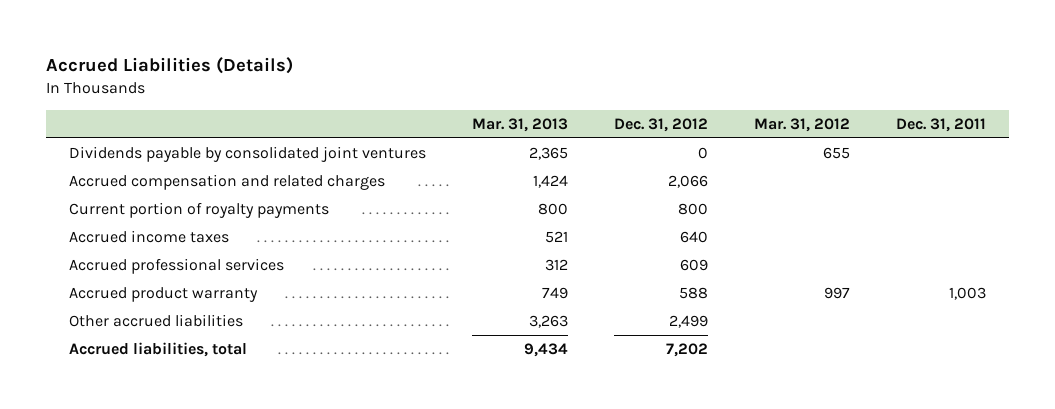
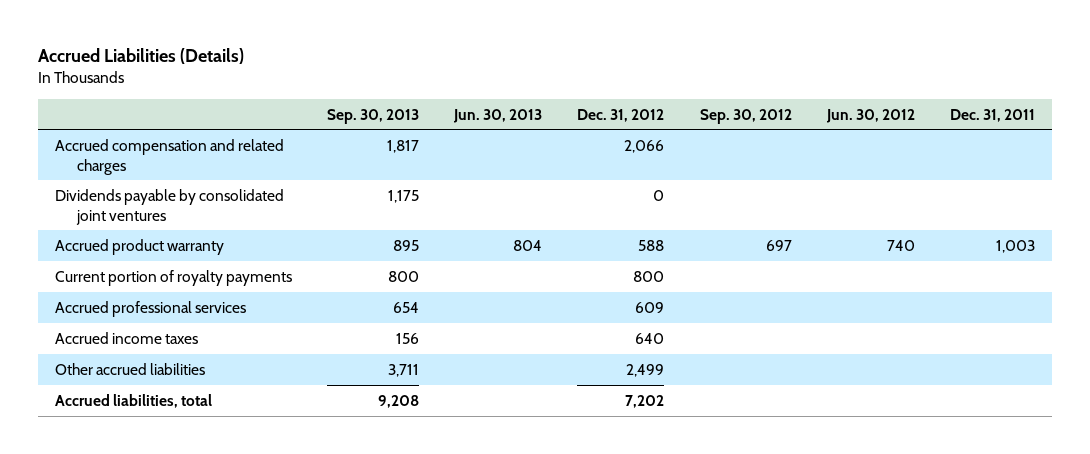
[472,117,569,132] Mar. 31, 2013 -> none
[754,117,851,132] Mar. 31, 2012 -> none
none -> [327,108,420,124] Sep. 30, 2013
none -> [453,108,543,123] Jun. 30, 2013
none -> [699,108,792,124] Sep. 30, 2012
none -> [825,108,915,123] Jun. 30, 2012
[69,146,427,163] Dividends payable by consolidated joint ventures -> [55,188,285,225] Dividends payable by consolidated joint ventures
[69,287,259,303] Accrued product warranty -> [55,238,225,255] Accrued product warranty
[69,230,230,244] Accrued income taxes -> [55,331,199,344] Accrued income taxes

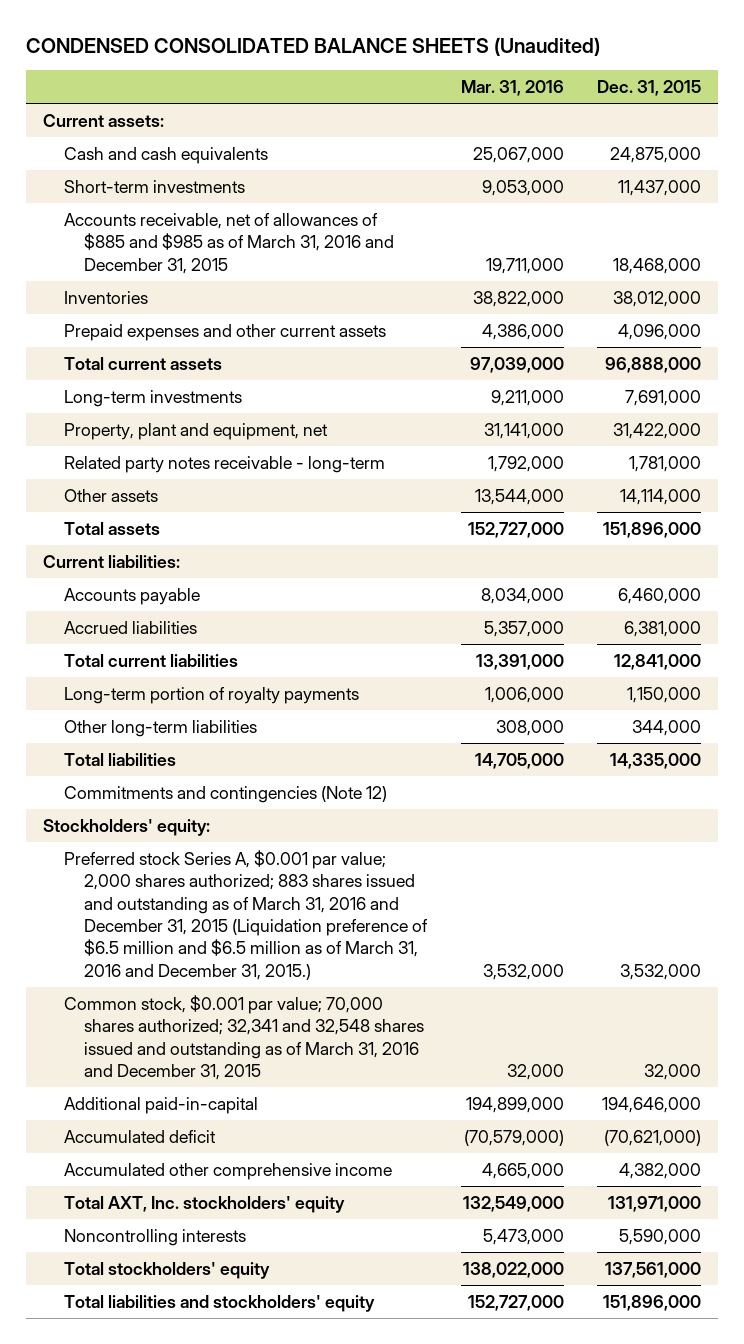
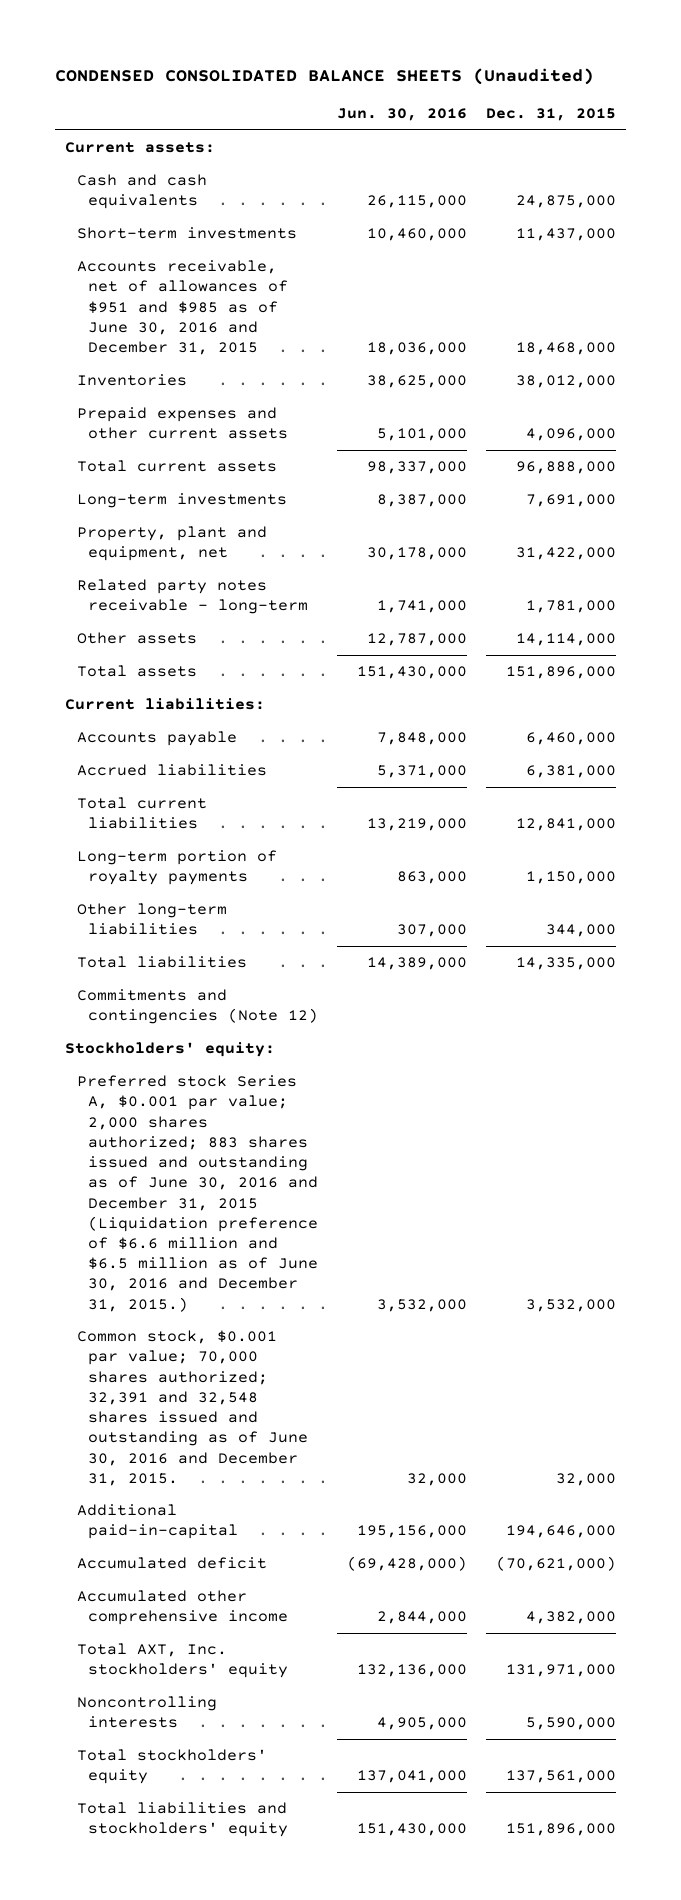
[460,80,564,97] Mar. 31, 2016 -> none
none -> [337,108,468,122] Jun. 30, 2016
[63,212,395,274] Accounts receivable, net of allowances of $885 and $985 as of March 31, 2016 and December 31, 2015 -> [76,260,289,356] Accounts receivable, net of allowances of $951 and $985 as of June 30, 2016 and December 31, 2015
[63,849,429,980] Preferred stock Series A, $0.001 par value; 2,000 shares authorized; 883 shares issued and outstanding as of March 31, 2016 and December 31, 2015 (Liquidation preference of $6.5 million and $6.5 million as of March 31, 2016 and December 31, 2015.) -> [76,1075,319,1312] Preferred stock Series A, $0.001 par value; 2,000 shares authorized; 883 shares issued and outstanding as of June 30, 2016 and December 31, 2015 (Liquidation preference of $6.6 million and $6.5 million as of June 30, 2016 and December 31, 2015.)
[63,994,425,1080] Common stock, $0.001 par value; 70,000 shares authorized; 32,341 and 32,548 shares issued and outstanding as of March 31, 2016 and December 31, 2015 -> [76,1330,309,1486] Common stock, $0.001 par value; 70,000 shares authorized; 32,391 and 32,548 shares issued and outstanding as of June 30, 2016 and December 31, 2015.

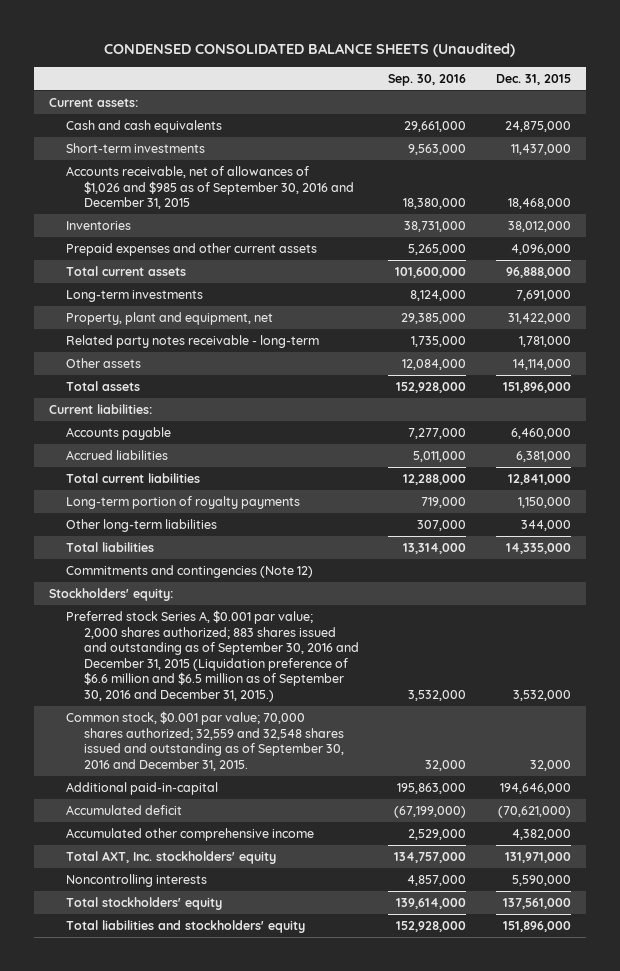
[337,108,468,122] Jun. 30, 2016 -> none
none -> [388,73,467,86] Sep. 30, 2016
[76,260,289,356] Accounts receivable, net of allowances of $951 and $985 as of June 30, 2016 and December 31, 2015 -> [66,165,354,210] Accounts receivable, net of allowances of $1,026 and $985 as of September 30, 2016 and December 31, 2015
[76,1075,319,1312] Preferred stock Series A, $0.001 par value; 2,000 shares authorized; 883 shares issued and outstanding as of June 30, 2016 and December 31, 2015 (Liquidation preference of $6.6 million and $6.5 million as of June 30, 2016 and December 31, 2015.) -> [66,609,359,703] Preferred stock Series A, $0.001 par value; 2,000 shares authorized; 883 shares issued and outstanding as of September 30, 2016 and December 31, 2015 (Liquidation preference of $6.6 million and $6.5 million as of September 30, 2016 and December 31, 2015.)
[76,1330,309,1486] Common stock, $0.001 par value; 70,000 shares authorized; 32,391 and 32,548 shares issued and outstanding as of June 30, 2016 and December 31, 2015. -> [66,710,344,771] Common stock, $0.001 par value; 70,000 shares authorized; 32,559 and 32,548 shares issued and outstanding as of September 30, 2016 and December 31, 2015.

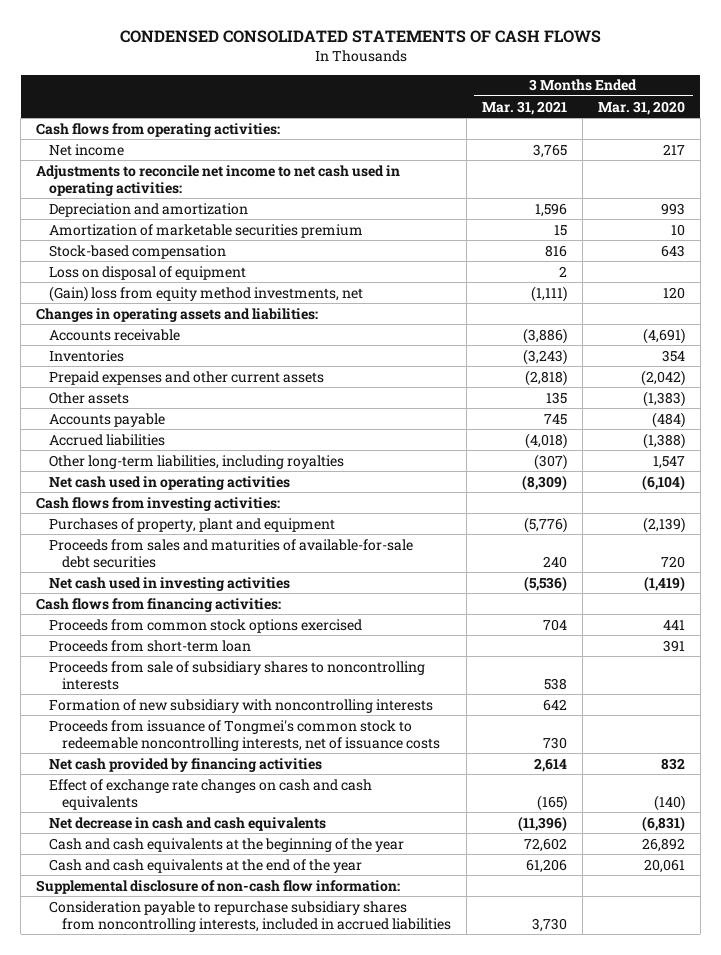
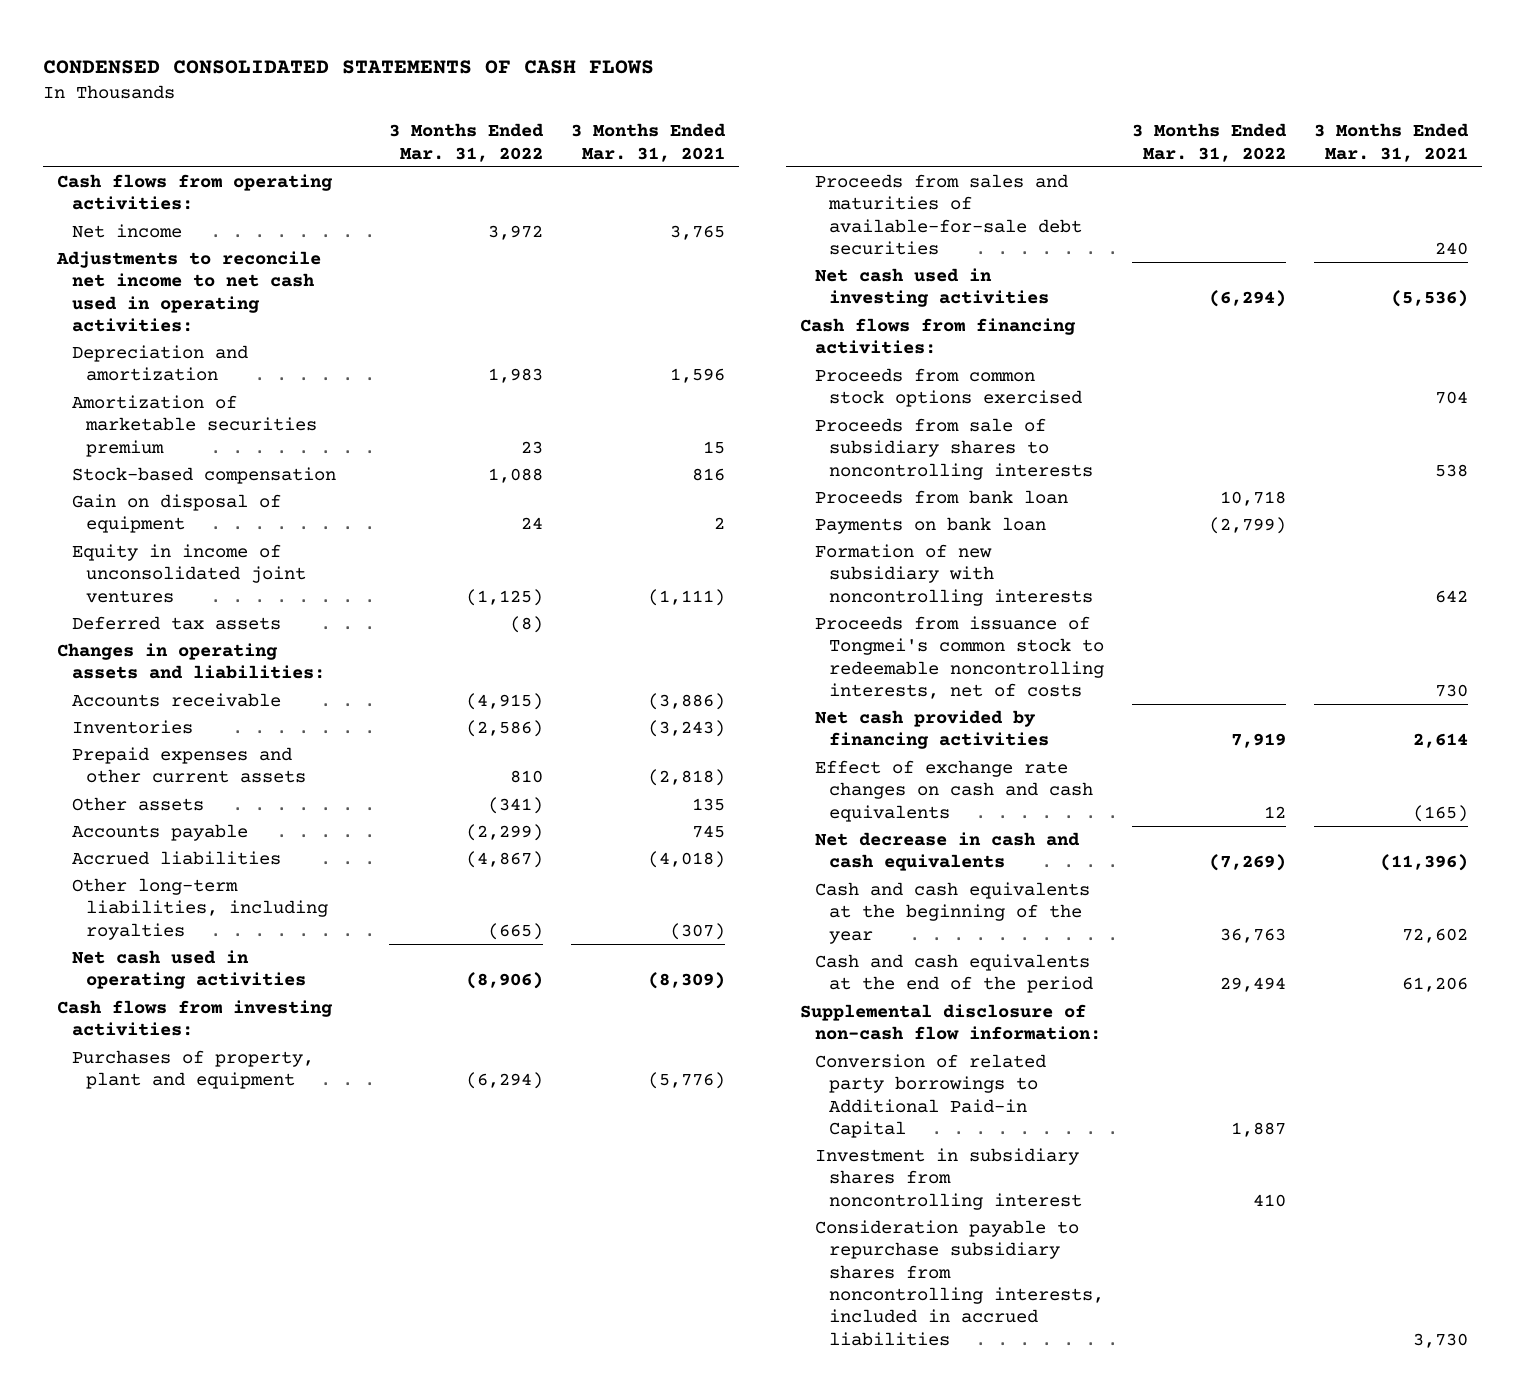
[597,100,685,115] Mar. 31, 2020 -> none
none -> [389,123,545,162] 3 Months Ended Mar. 31, 2022
[49,265,247,280] Loss on disposal of equipment -> [71,494,281,534] Gain on disposal of equipment
[49,285,364,302] (Gain) loss from equity method investments, net -> [71,544,307,603] Equity in income of unconsolidated joint ventures
none -> [71,616,281,631] Deferred tax assets
[49,639,252,652] Proceeds from short-term loan -> none
none -> [814,490,1068,505] Proceeds from bank loan
none -> [814,517,1046,535] Payments on bank loan
[49,719,440,751] Proceeds from issuance of Tongmei's common stock to redeemable noncontrolling interests, net of issuance costs -> [814,616,1105,700] Proceeds from issuance of Tongmei's common stock to redeemable noncontrolling interests, net of costs
[49,858,363,873] Cash and cash equivalents at the end of the year -> [814,954,1094,994] Cash and cash equivalents at the end of the period
none -> [814,1054,1046,1139] Conversion of related party borrowings to Additional Paid-in Capital
none -> [814,1148,1083,1210] Investment in subsidiary shares from noncontrolling interest

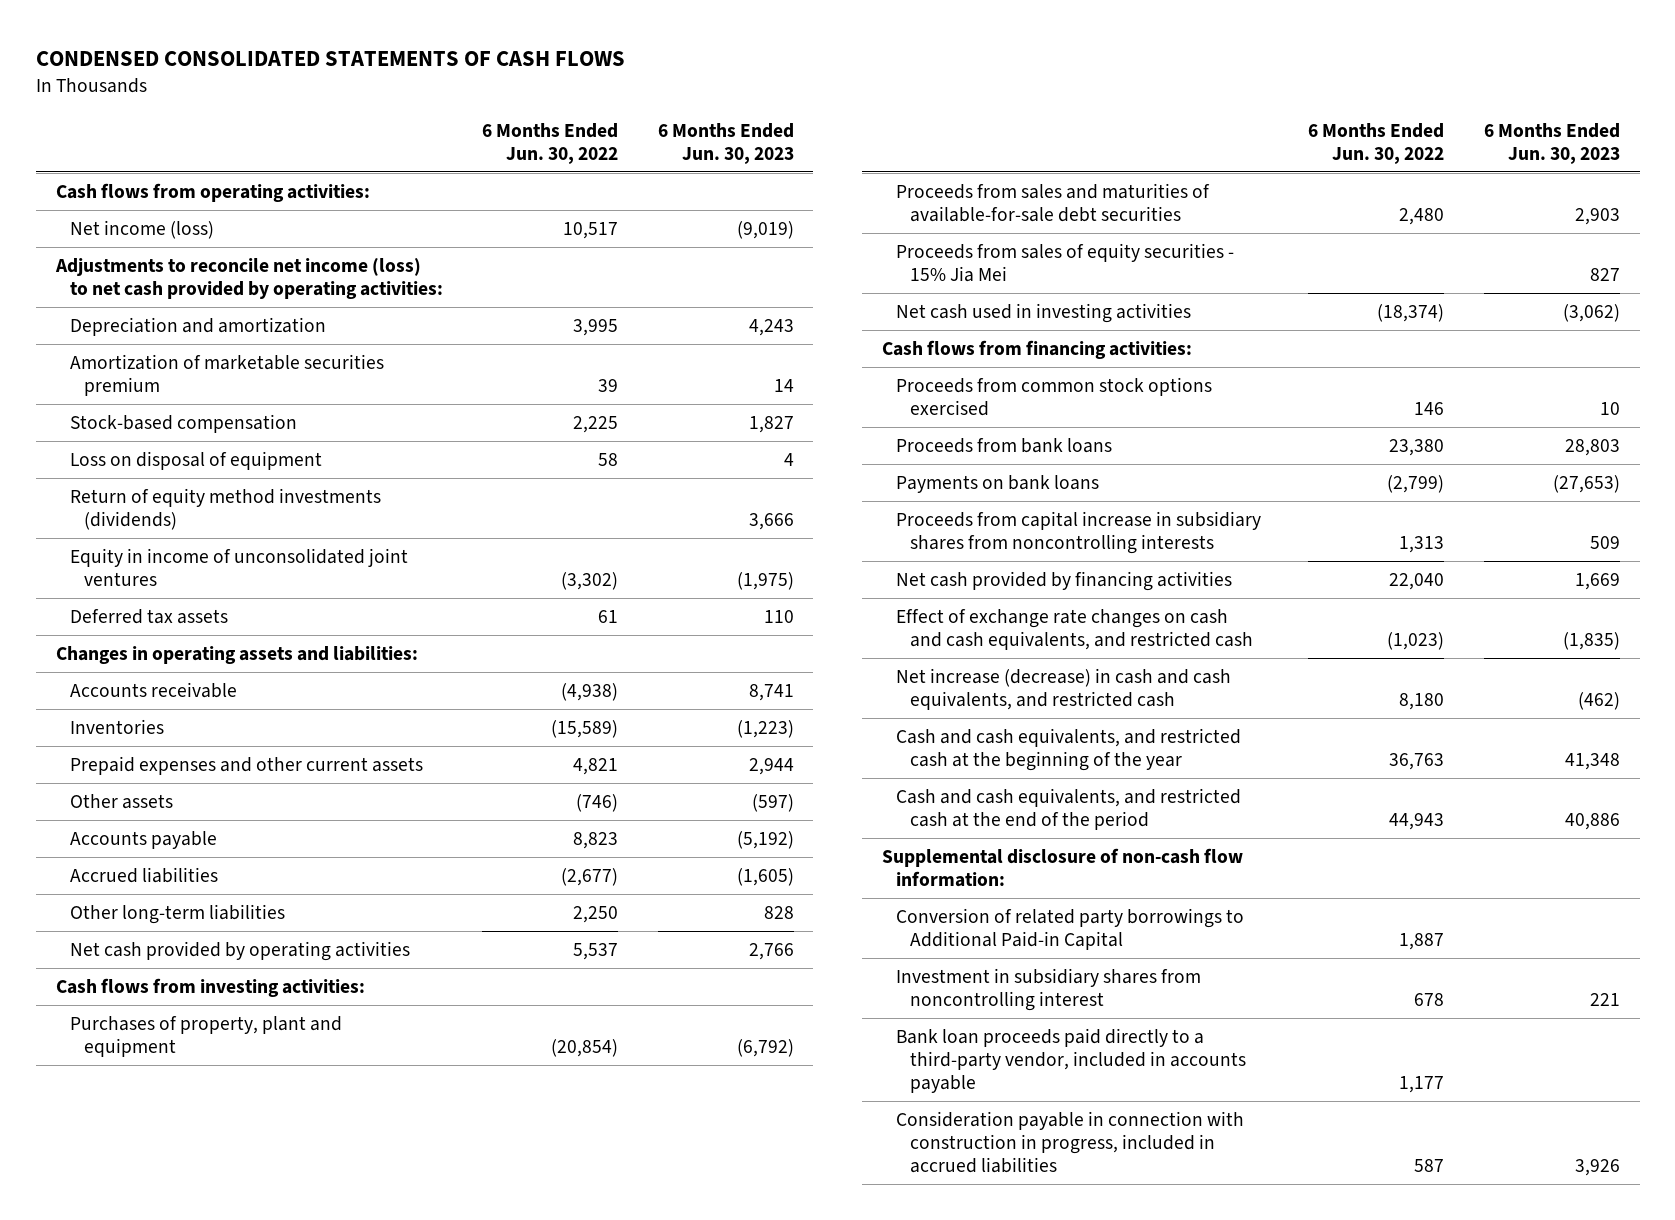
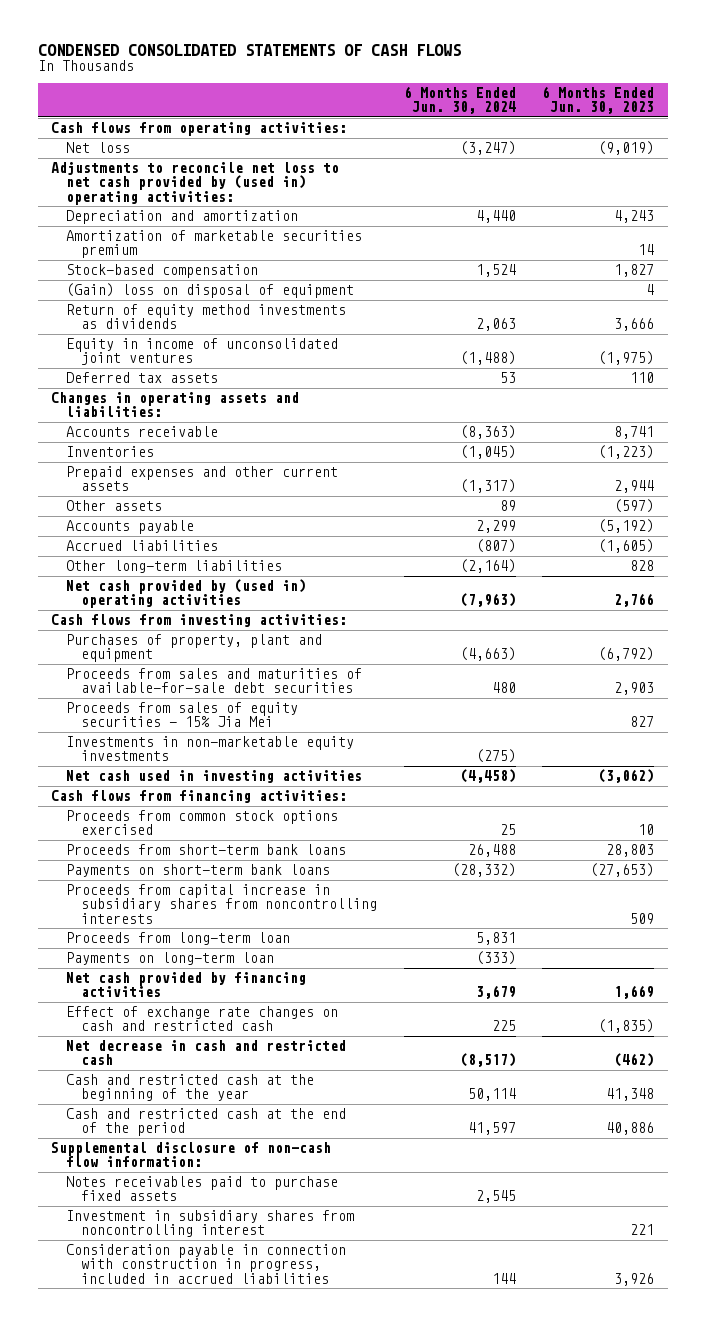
[482,122,619,164] 6 Months Ended Jun. 30, 2022 -> none
none -> [403,85,516,115] 6 Months Ended Jun. 30, 2024
[69,219,214,239] Net income (loss) -> [65,142,130,154] Net loss
[54,257,443,299] Adjustments to reconcile net income (loss) to net cash provided by operating activities: -> [51,162,340,205] Adjustments to reconcile net loss to net cash provided by (used in) operating activities:
[69,450,322,470] Loss on disposal of equipment -> [65,283,354,299] (Gain) loss on disposal of equipment
[69,487,381,530] Return of equity method investments (dividends) -> [65,304,346,330] Return of equity method investments as dividends
[69,940,410,961] Net cash provided by operating activities -> [65,579,306,609] Net cash provided by (used in) operating activities
none -> [65,736,354,762] Investments in non-marketable equity investments
[895,437,1112,453] Proceeds from bank loans -> [65,844,346,856] Proceeds from short-term bank loans
[895,474,1099,493] Payments on bank loans -> [65,864,330,878] Payments on short-term bank loans
none -> [65,932,290,946] Proceeds from long-term loan
none -> [65,952,274,966] Payments on long-term loan
[895,608,1254,650] Effect of exchange rate changes on cash and cash equivalents, and restricted cash -> [65,1006,338,1032] Effect of exchange rate changes on cash and restricted cash
[895,667,1231,710] Net increase (decrease) in cash and cash equivalents, and restricted cash -> [65,1040,346,1066] Net decrease in cash and restricted cash
[895,727,1241,771] Cash and cash equivalents, and restricted cash at the beginning of the year -> [65,1074,314,1102] Cash and restricted cash at the beginning of the year
[895,787,1241,830] Cash and cash equivalents, and restricted cash at the end of the period -> [65,1108,346,1137] Cash and restricted cash at the end of the period
[895,907,1244,950] Conversion of related party borrowings to Additional Paid-in Capital -> none
none -> [65,1176,338,1202] Notes receivables paid to purchase fixed assets
[895,1027,1247,1093] Bank loan proceeds paid directly to a third-party vendor, included in accounts payable -> none

